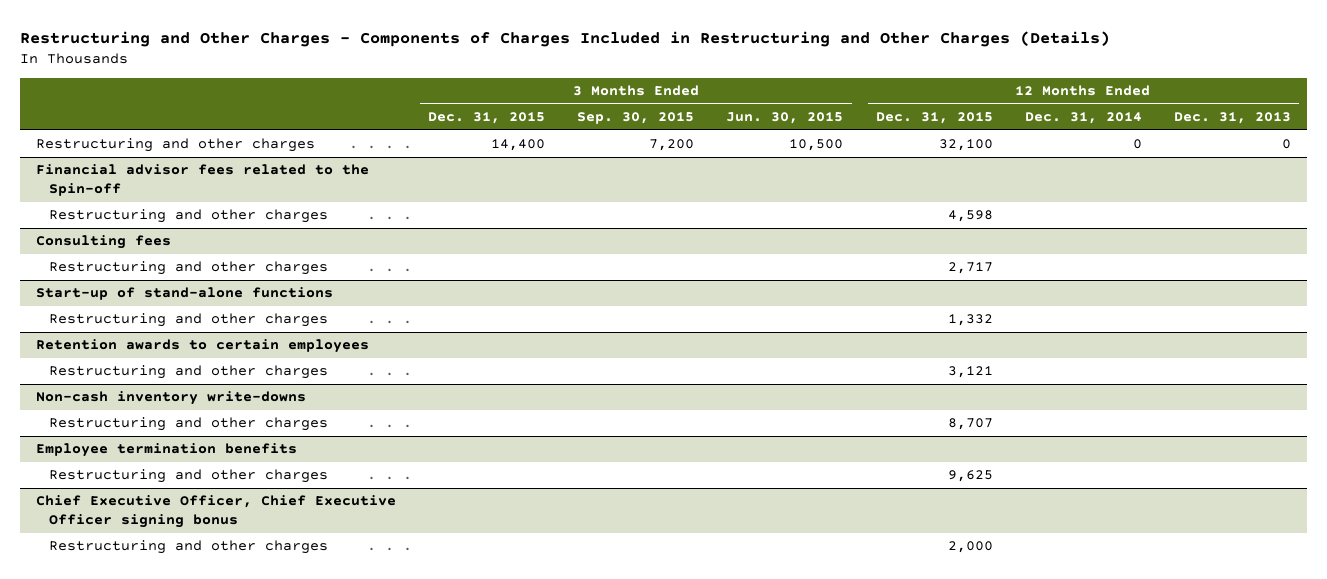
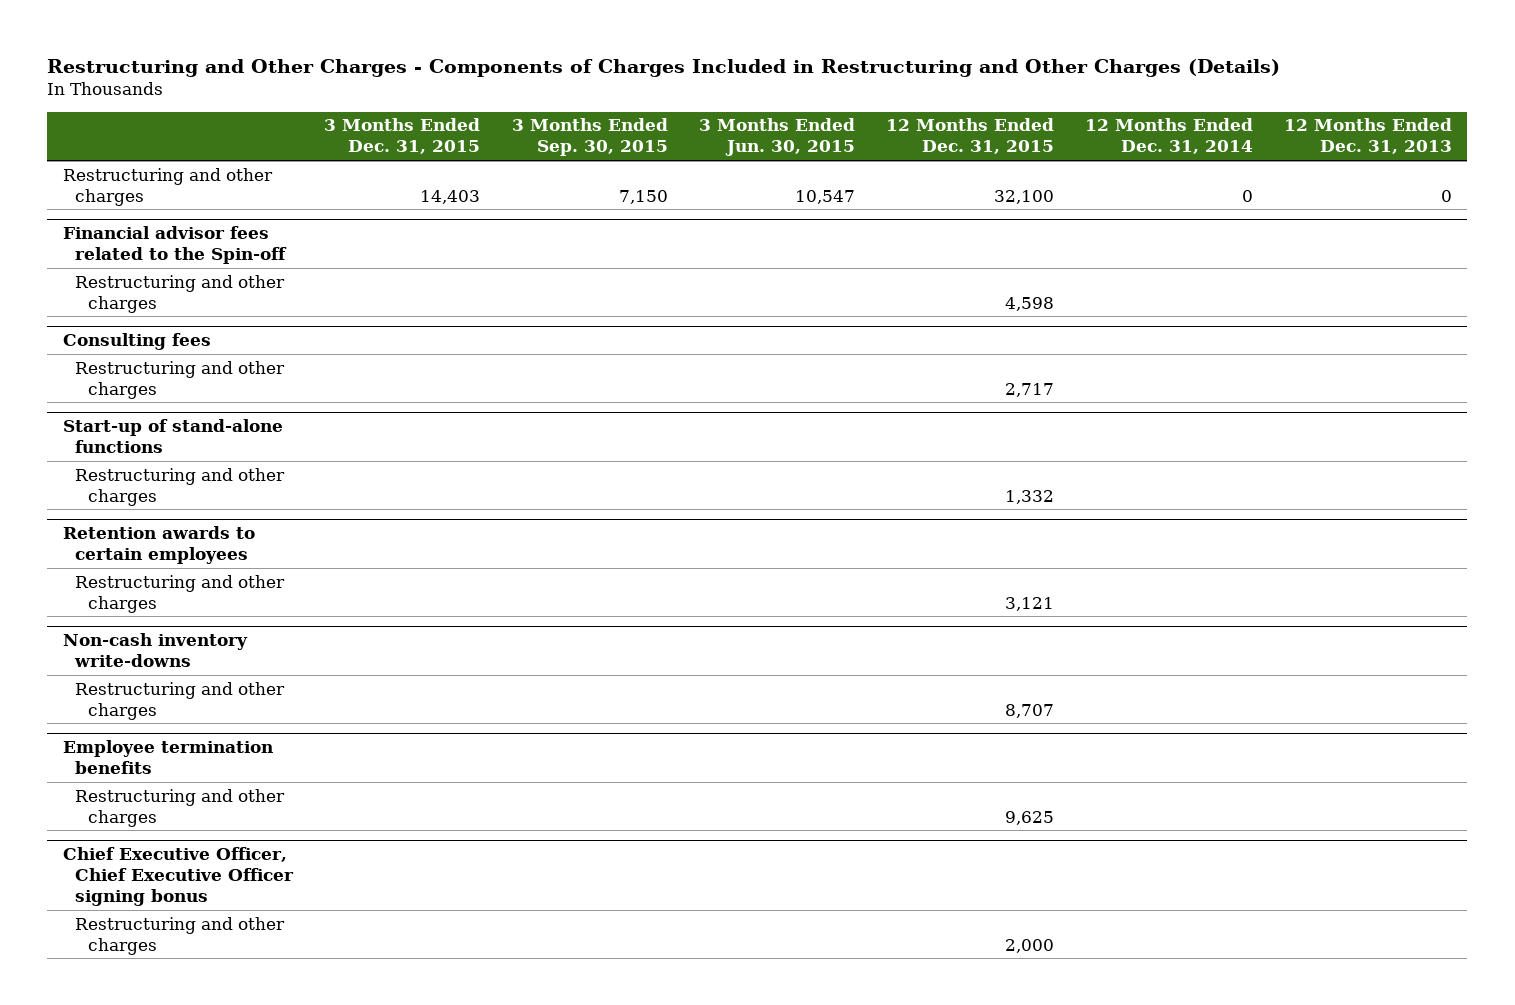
[491,139,546,152] 14,400 -> [420,189,481,204] 14,403
[649,139,695,152] 7,200 -> [618,189,668,204] 7,150
[789,139,844,152] 10,500 -> [794,189,855,204] 10,547

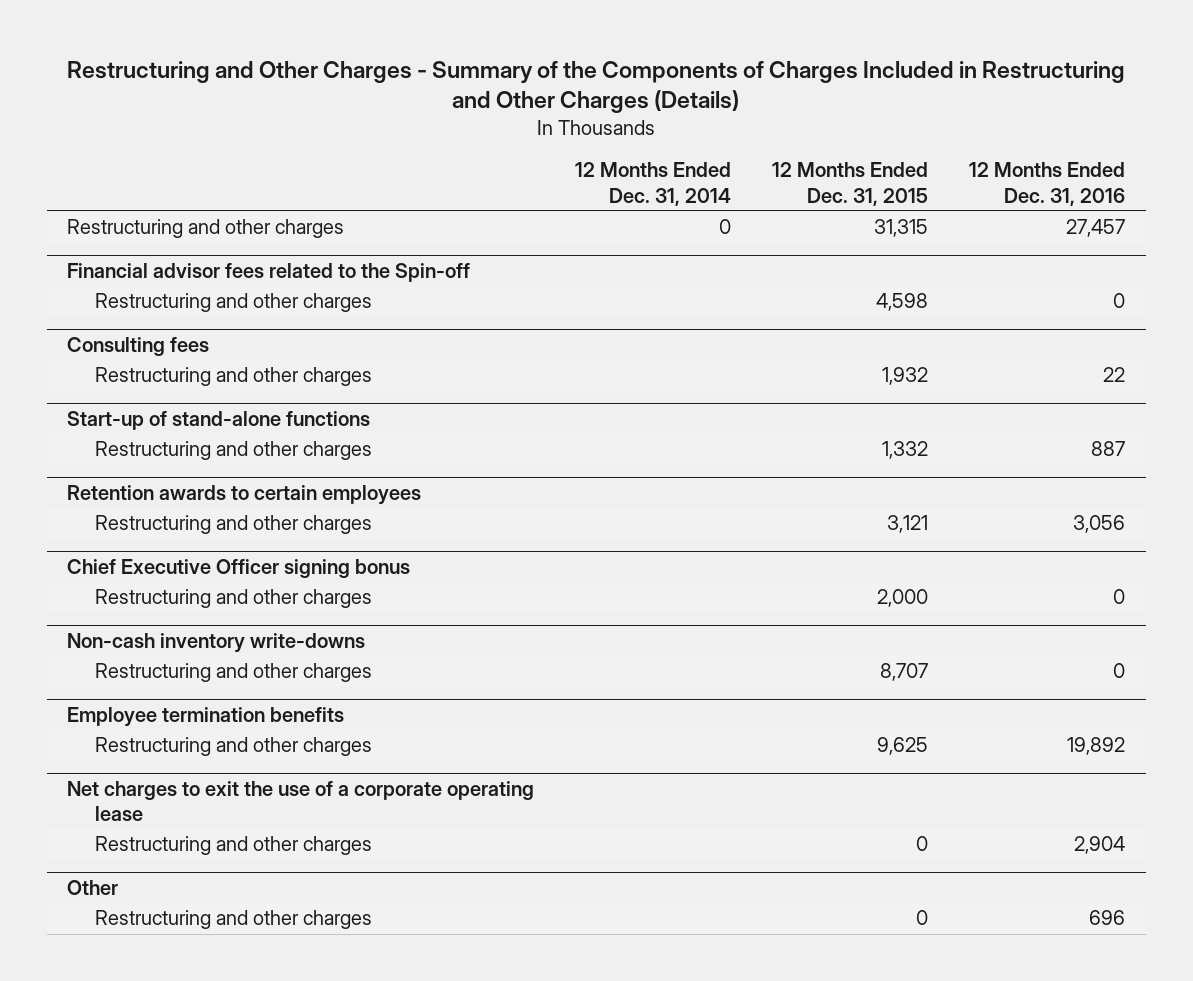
[47,58,1281,77] Restructuring and Other Charges - Components of Charges Included in Restructuring and Other Charges (Details) -> [67,60,1126,114] Restructuring and Other Charges - Summary of the Components of Charges Included in Restructuring and Other Charges (Details)
[324,118,481,155] 3 Months Ended Dec. 31, 2015 -> none
[511,118,668,157] 3 Months Ended Sep. 30, 2015 -> none
[698,118,855,157] 3 Months Ended Jun. 30, 2015 -> none
[1283,118,1452,155] 12 Months Ended Dec. 31, 2013 -> none
none -> [969,162,1126,206] 12 Months Ended Dec. 31, 2016
[993,189,1054,204] 32,100 -> [874,219,929,238] 31,315
[1004,382,1054,397] 2,717 -> [882,367,929,386] 1,932
none -> [67,559,411,579] Chief Executive Officer signing bonus
none -> [95,589,373,609] Restructuring and other charges
[62,847,295,907] Chief Executive Officer, Chief Executive Officer signing bonus -> none
none -> [67,781,535,822] Net charges to exit the use of a corporate operating lease
[1004,938,1054,953] 2,000 -> [916,836,929,852] 0
none -> [67,880,119,896] Other
none -> [95,910,373,930] Restructuring and other charges

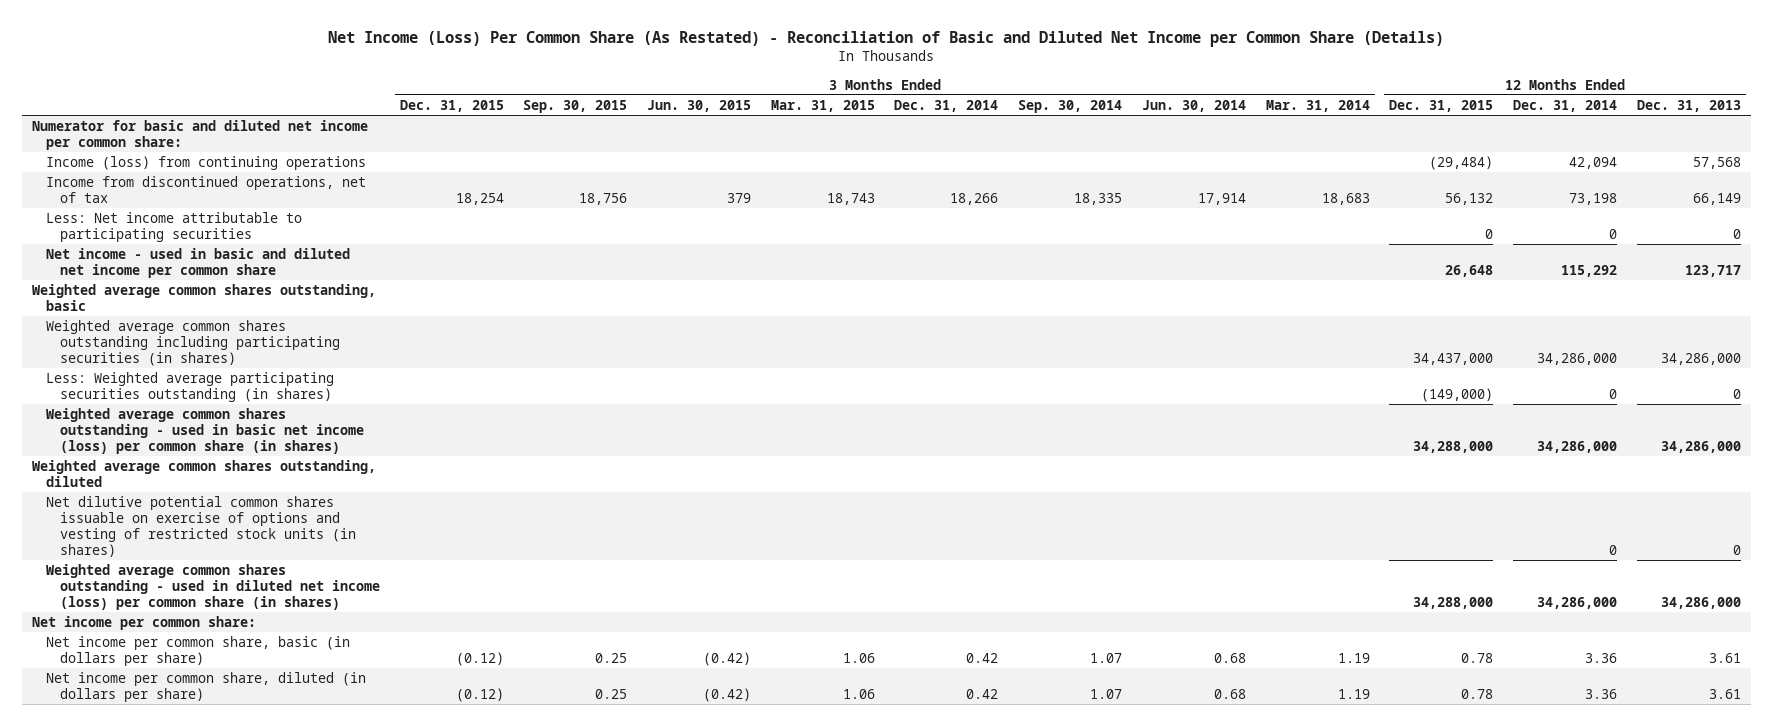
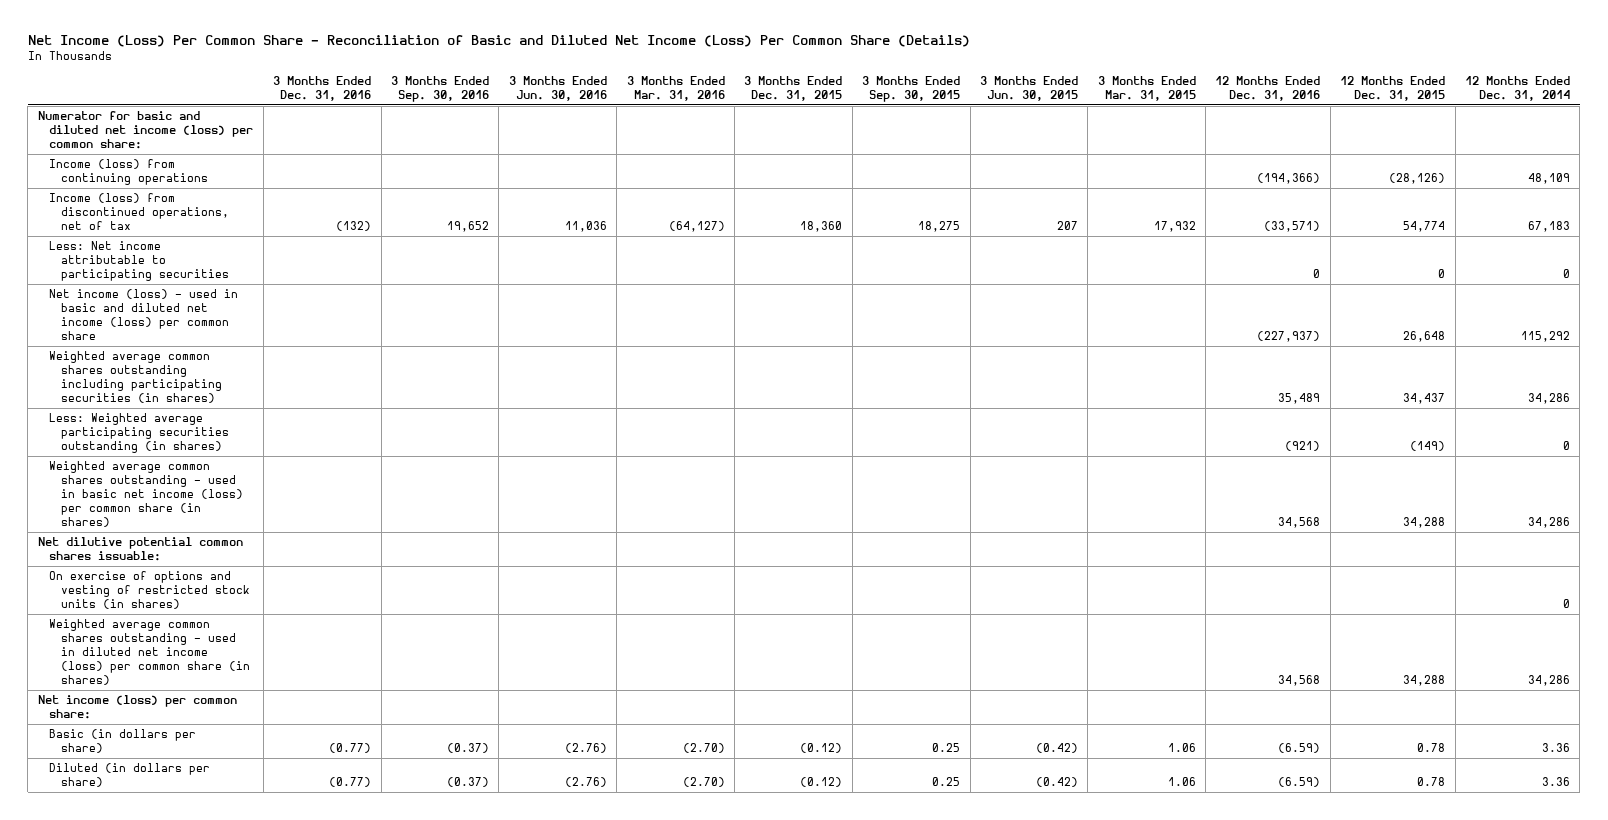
[328,30,1445,47] Net Income (Loss) Per Common Share (As Restated) - Reconciliation of Basic and Diluted Net Income per Common Share (Details) -> [27,34,970,47] Net Income (Loss) Per Common Share - Reconciliation of Basic and Diluted Net Income (Loss) Per Common Share (Details)
[894,99,999,112] Dec. 31, 2014 -> none
[1018,99,1123,113] Sep. 30, 2014 -> none
[1141,99,1246,112] Jun. 30, 2014 -> none
[1265,99,1370,112] Mar. 31, 2014 -> none
[1636,99,1741,112] Dec. 31, 2013 -> none
none -> [273,75,372,101] 3 Months Ended Dec. 31, 2016
none -> [391,75,490,102] 3 Months Ended Sep. 30, 2016
none -> [508,75,607,101] 3 Months Ended Jun. 30, 2016
none -> [626,75,725,101] 3 Months Ended Mar. 31, 2016
none -> [1215,75,1321,101] 12 Months Ended Dec. 31, 2016
[31,120,368,150] Numerator for basic and diluted net income per common share: -> [37,111,254,150] Numerator for basic and diluted net income (loss) per common share:
[1429,156,1494,171] (29,484) -> [1389,173,1446,185] (28,126)
[1569,157,1618,170] 42,094 -> [1527,173,1570,185] 48,109
[45,176,366,203] Income from discontinued operations, net of tax -> [49,193,230,231] Income (loss) from discontinued operations, net of tax
[455,192,504,205] 18,254 -> [800,221,843,233] 18,360
[579,192,628,205] 18,756 -> [918,221,961,233] 18,275
[726,192,751,203] 379 -> [1056,221,1078,231] 207
[826,192,875,205] 18,743 -> [1153,221,1196,233] 17,932
[1445,192,1494,205] 56,132 -> [1403,221,1446,233] 54,774
[1569,192,1618,205] 73,198 -> [1527,221,1570,233] 67,183
[31,284,376,311] Weighted average common shares outstanding, basic -> none
[45,248,350,278] Net income - used in basic and diluted net income per common share -> [49,289,239,340] Net income (loss) - used in basic and diluted net income (loss) per common share
[1413,352,1494,365] 34,437,000 -> [1403,392,1446,404] 34,437
[1537,352,1618,365] 34,286,000 -> [1527,392,1570,404] 34,286
[1421,387,1494,402] (149,000) -> [1410,441,1446,452] (149)
[1413,440,1494,453] 34,288,000 -> [1403,516,1446,528] 34,288
[1537,440,1618,453] 34,286,000 -> [1527,516,1570,528] 34,286
[31,460,376,487] Weighted average common shares outstanding, diluted -> [37,537,243,562] Net dilutive potential common shares issuable:
[45,496,356,557] Net dilutive potential common shares issuable on exercise of options and vesting of restricted stock units (in shares) -> [49,571,251,610] On exercise of options and vesting of restricted stock units (in shares)
[1413,596,1494,609] 34,288,000 -> [1403,674,1446,686] 34,288
[1537,596,1618,609] 34,286,000 -> [1527,674,1570,686] 34,286
[31,616,256,631] Net income per common share: -> [37,695,237,720] Net income (loss) per common share:
[45,636,350,666] Net income per common share, basic (in dollars per share) -> [49,729,197,754] Basic (in dollars per share)
[45,672,366,702] Net income per common share, diluted (in dollars per share) -> [49,763,211,788] Diluted (in dollars per share)

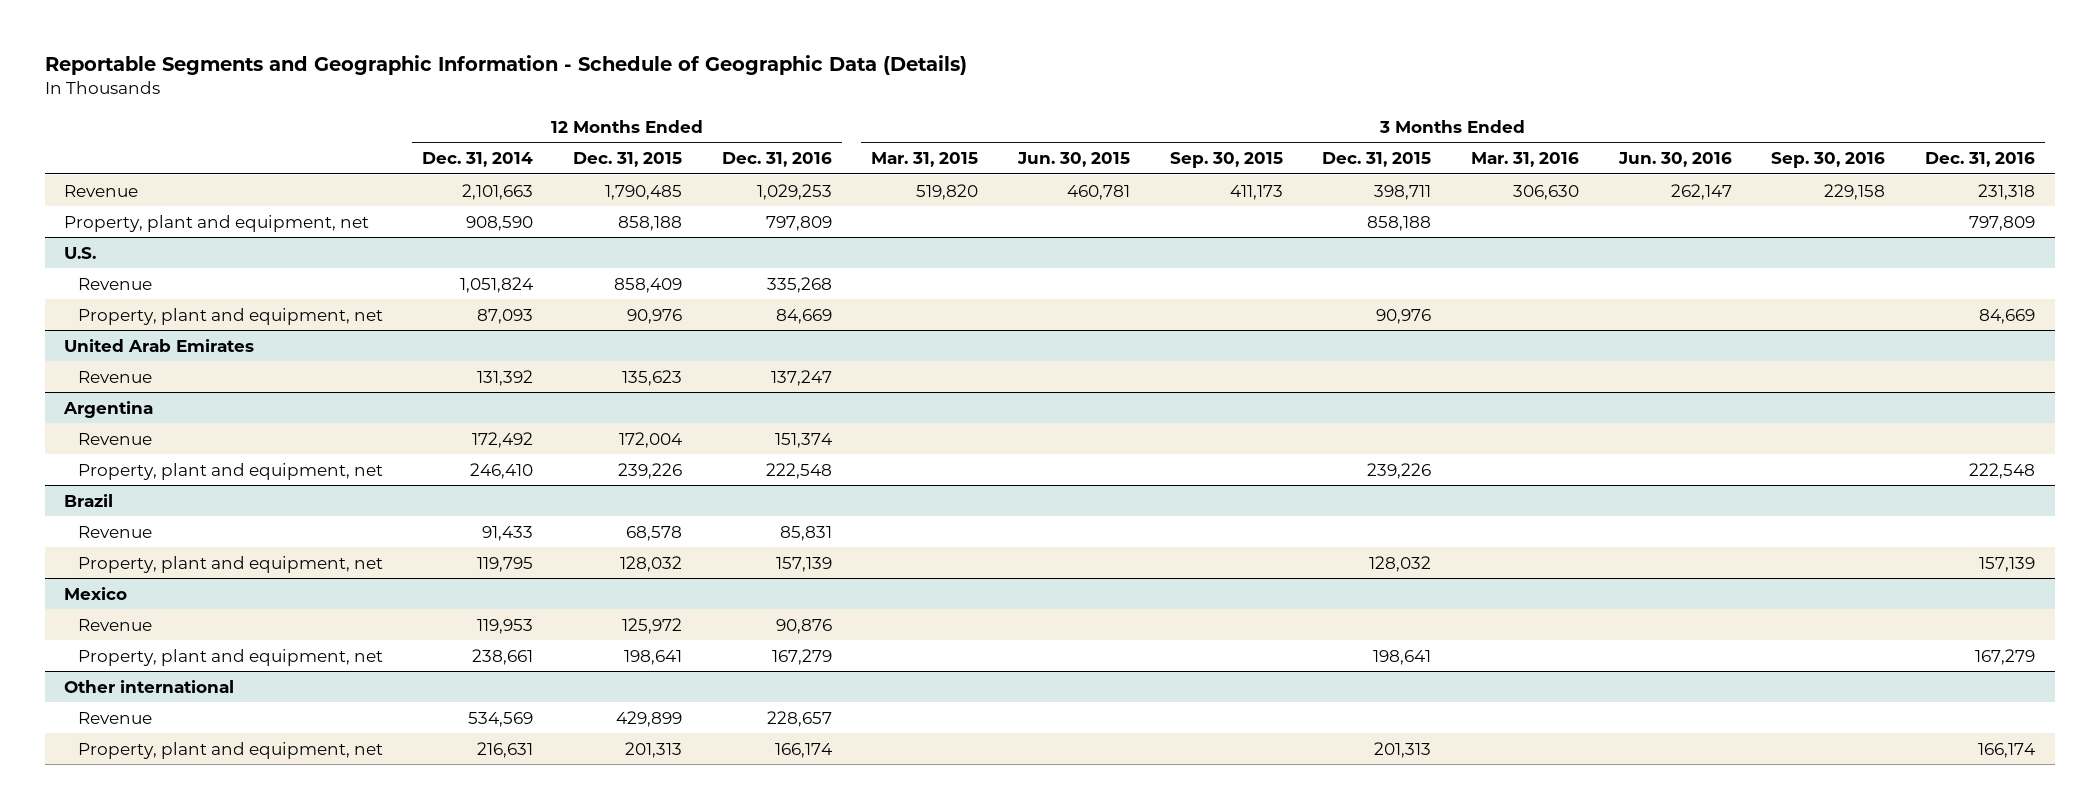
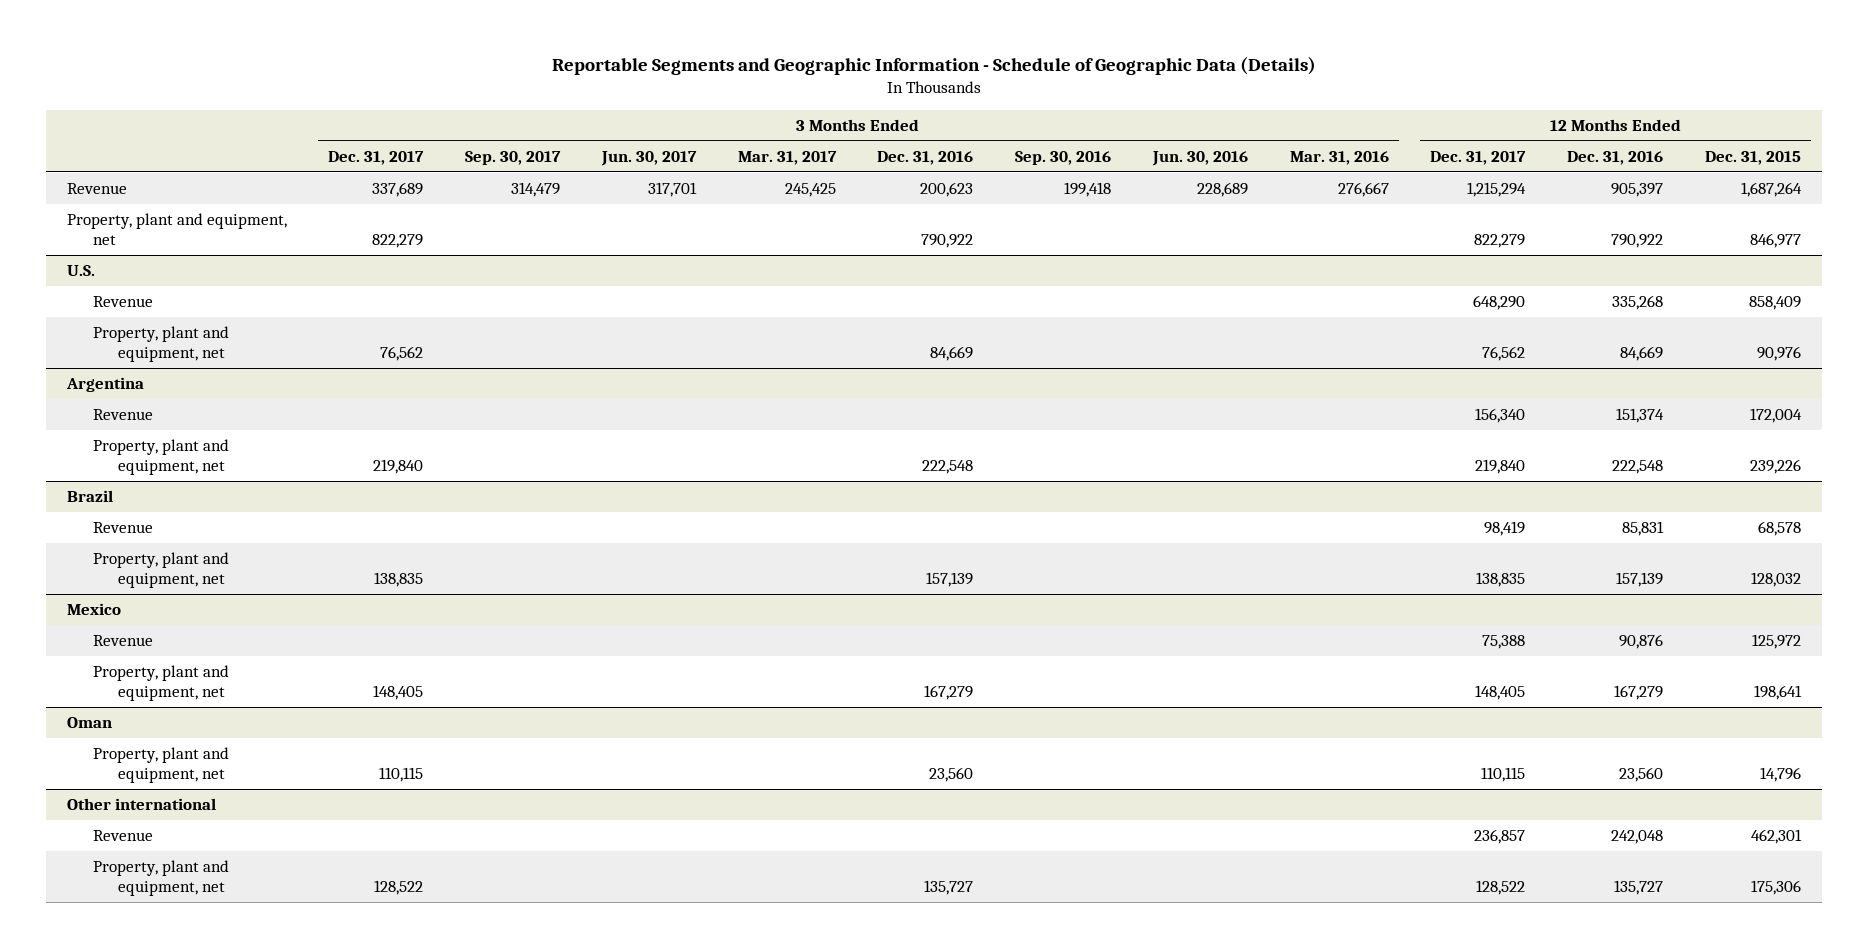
[422,152,534,168] Dec. 31, 2014 -> none
[871,152,979,168] Mar. 31, 2015 -> none
[1016,152,1130,168] Jun. 30, 2015 -> none
[1169,152,1283,169] Sep. 30, 2015 -> none
[1322,152,1432,168] Dec. 31, 2015 -> none
none -> [328,150,425,165] Dec. 31, 2017
none -> [465,150,562,165] Sep. 30, 2017
none -> [600,150,697,166] Jun. 30, 2017
none -> [737,150,837,165] Mar. 31, 2017
none -> [1430,150,1527,165] Dec. 31, 2017
[604,184,682,200] 1,790,485 -> [1740,182,1802,198] 1,687,264
[756,183,832,200] 1,029,253 -> [1611,183,1664,198] 905,397
[1512,184,1579,200] 306,630 -> [1337,182,1389,198] 276,667
[1670,183,1732,200] 262,147 -> [1196,182,1248,198] 228,689
[1824,183,1886,200] 229,158 -> [1064,182,1112,198] 199,418
[1977,183,2035,200] 231,318 -> [920,182,974,198] 200,623
[617,215,682,231] 858,188 -> [1749,233,1801,249] 846,977
[765,215,832,231] 797,809 -> [1611,234,1664,249] 790,922
[1968,215,2035,231] 797,809 -> [921,234,974,249] 790,922
[64,338,255,352] United Arab Emirates -> none
[77,370,152,383] Revenue -> none
none -> [66,717,112,729] Oman
none -> [92,747,229,784] Property, plant and equipment, net
[615,710,682,727] 429,899 -> [1750,829,1802,845] 462,301
[766,710,832,727] 228,657 -> [1611,830,1664,845] 242,048
[624,741,682,758] 201,313 -> [1750,880,1801,896] 175,306
[774,742,832,758] 166,174 -> [1614,880,1664,896] 135,727
[1977,742,2035,758] 166,174 -> [924,880,974,896] 135,727

